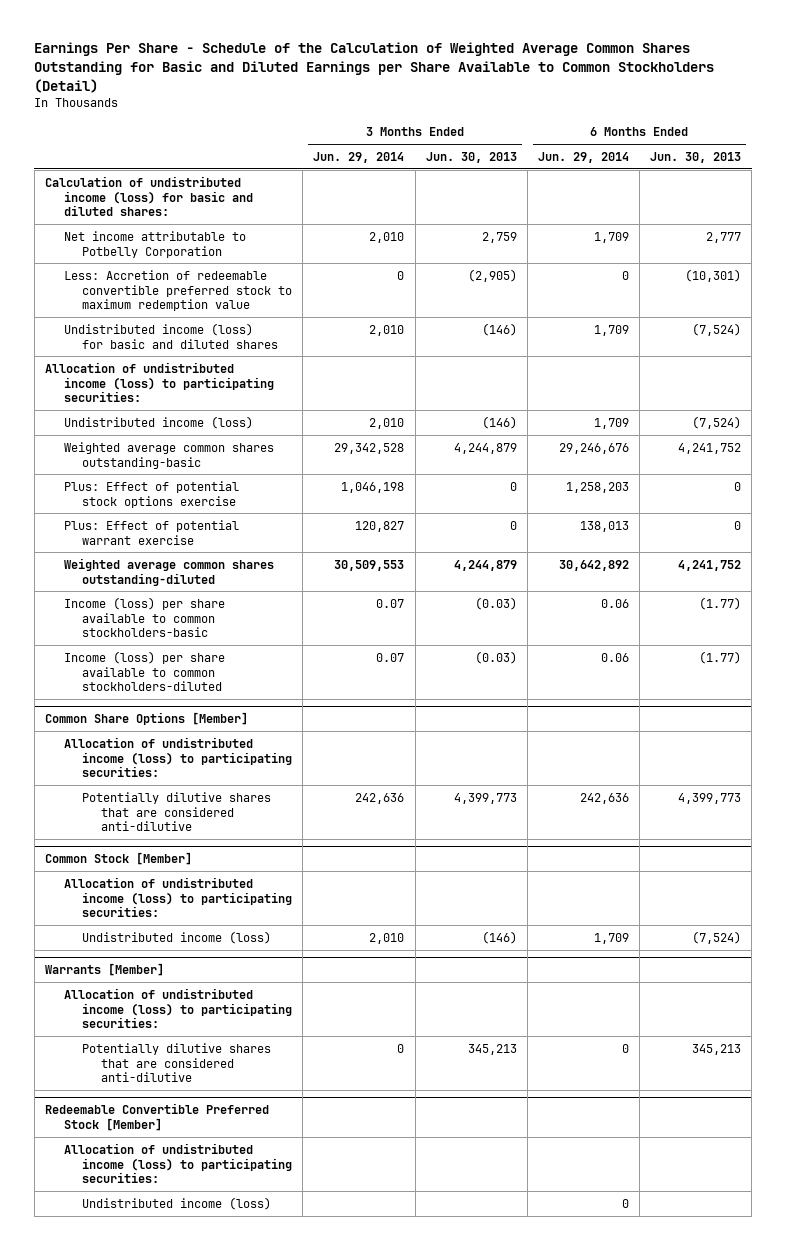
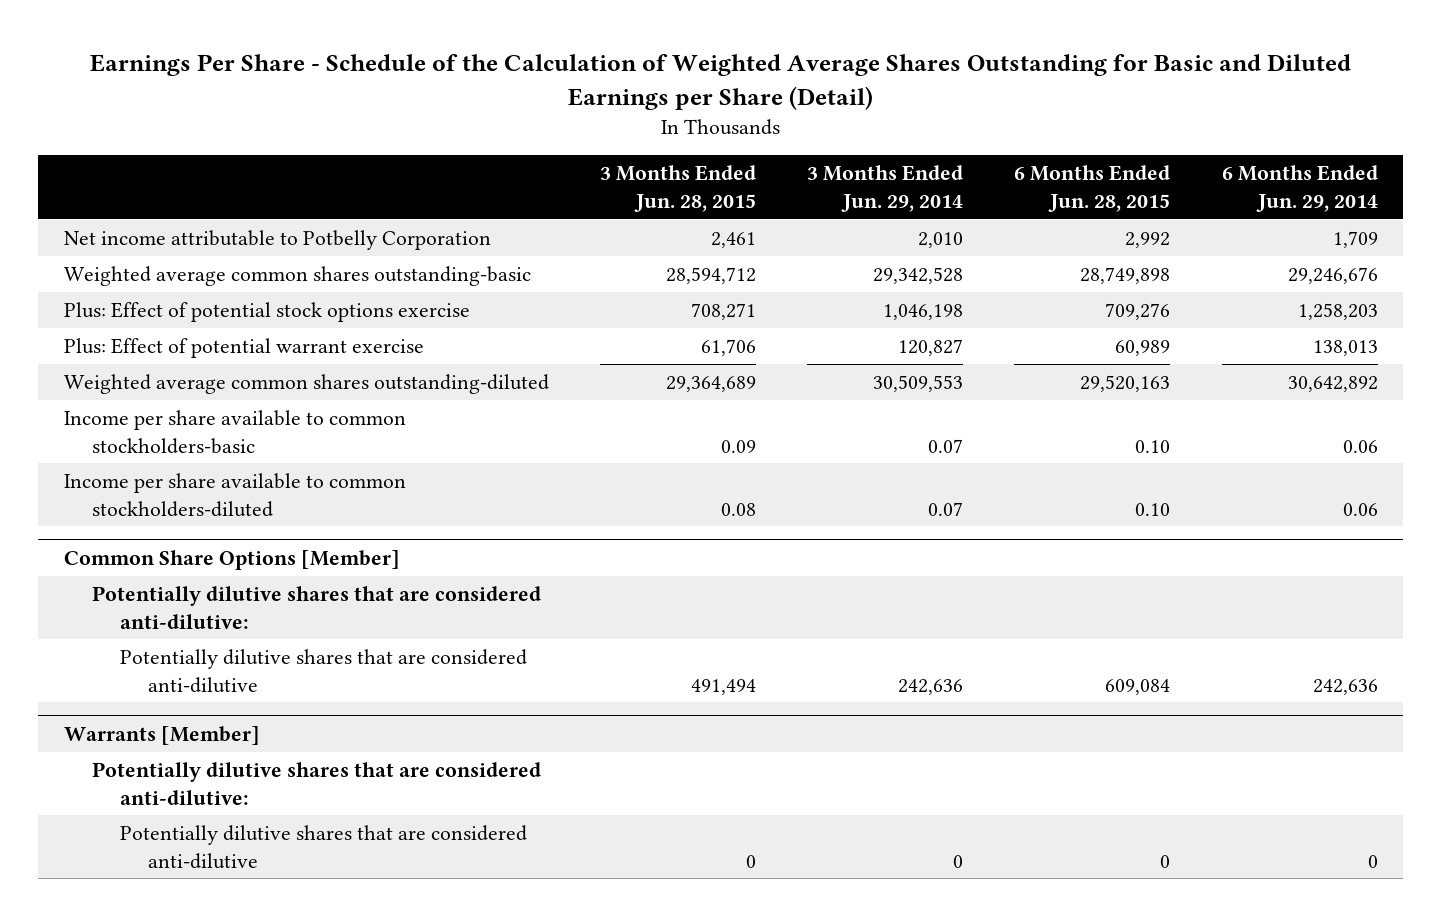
[34,42,715,93] Earnings Per Share - Schedule of the Calculation of Weighted Average Common Shares Outstanding for Basic and Diluted Earnings per Share Available to Common Stockholders (Detail) -> [89,54,1351,110] Earnings Per Share - Schedule of the Calculation of Weighted Average Shares Outstanding for Basic and Diluted Earnings per Share (Detail)
[425,151,517,163] Jun. 30, 2013 -> none
[649,151,741,163] Jun. 30, 2013 -> none
none -> [599,165,756,212] 3 Months Ended Jun. 28, 2015
none -> [1014,165,1171,212] 6 Months Ended Jun. 28, 2015
[44,175,253,217] Calculation of undistributed income (loss) for basic and diluted shares: -> none
[63,269,293,312] Less: Accretion of redeemable convertible preferred stock to maximum redemption value -> none
[63,322,279,349] Undistributed income (loss) for basic and diluted shares -> none
[44,361,274,403] Allocation of undistributed income (loss) to participating securities: -> none
[63,415,253,429] Undistributed income (loss) -> none
[63,596,225,638] Income (loss) per share available to common stockholders-basic -> [63,409,406,454] Income per share available to common stockholders-basic
[63,650,225,692] Income (loss) per share available to common stockholders-diluted -> [63,472,406,517] Income per share available to common stockholders-diluted
[63,736,293,778] Allocation of undistributed income (loss) to participating securities: -> none
none -> [91,585,541,629] Potentially dilutive shares that are considered anti-dilutive:
[44,852,192,866] Common Stock [Member] -> none
[63,876,293,918] Allocation of undistributed income (loss) to participating securities: -> none
[82,930,272,944] Undistributed income (loss) -> none
[63,987,293,1029] Allocation of undistributed income (loss) to participating securities: -> none
none -> [91,761,541,805] Potentially dilutive shares that are considered anti-dilutive:
[44,1103,269,1131] Redeemable Convertible Preferred Stock [Member] -> none
[63,1142,293,1184] Allocation of undistributed income (loss) to participating securities: -> none
[82,1196,272,1210] Undistributed income (loss) -> none

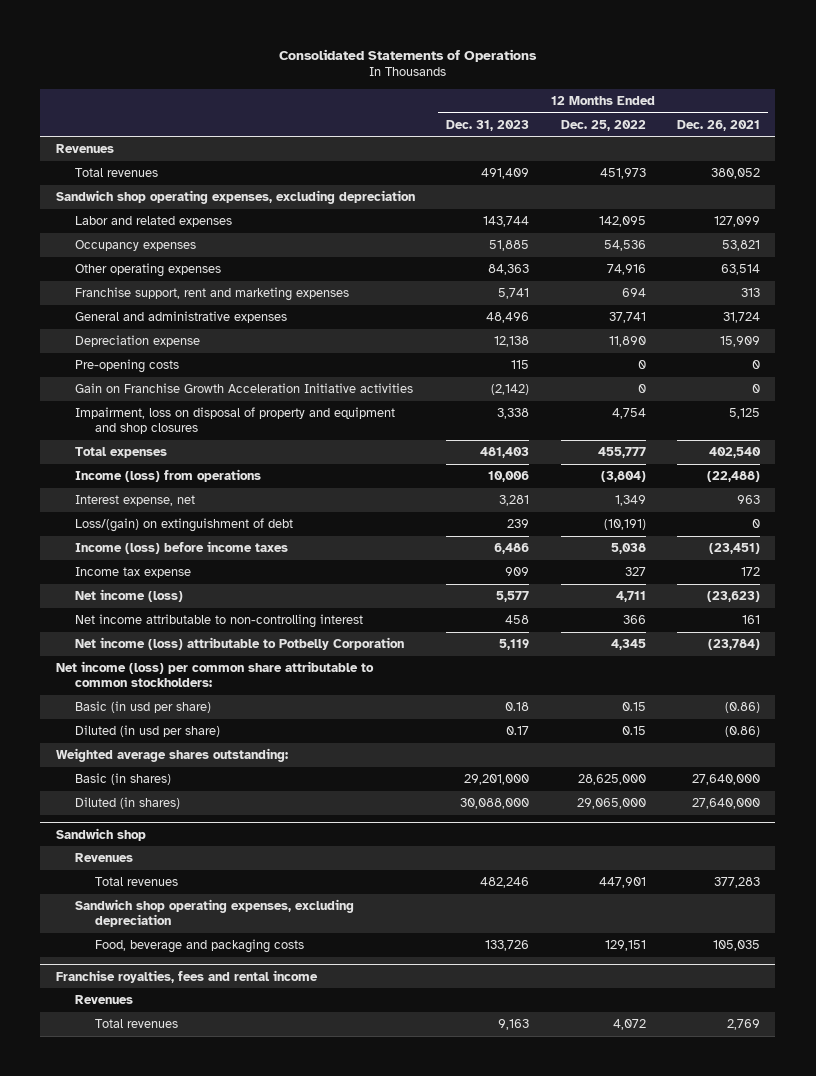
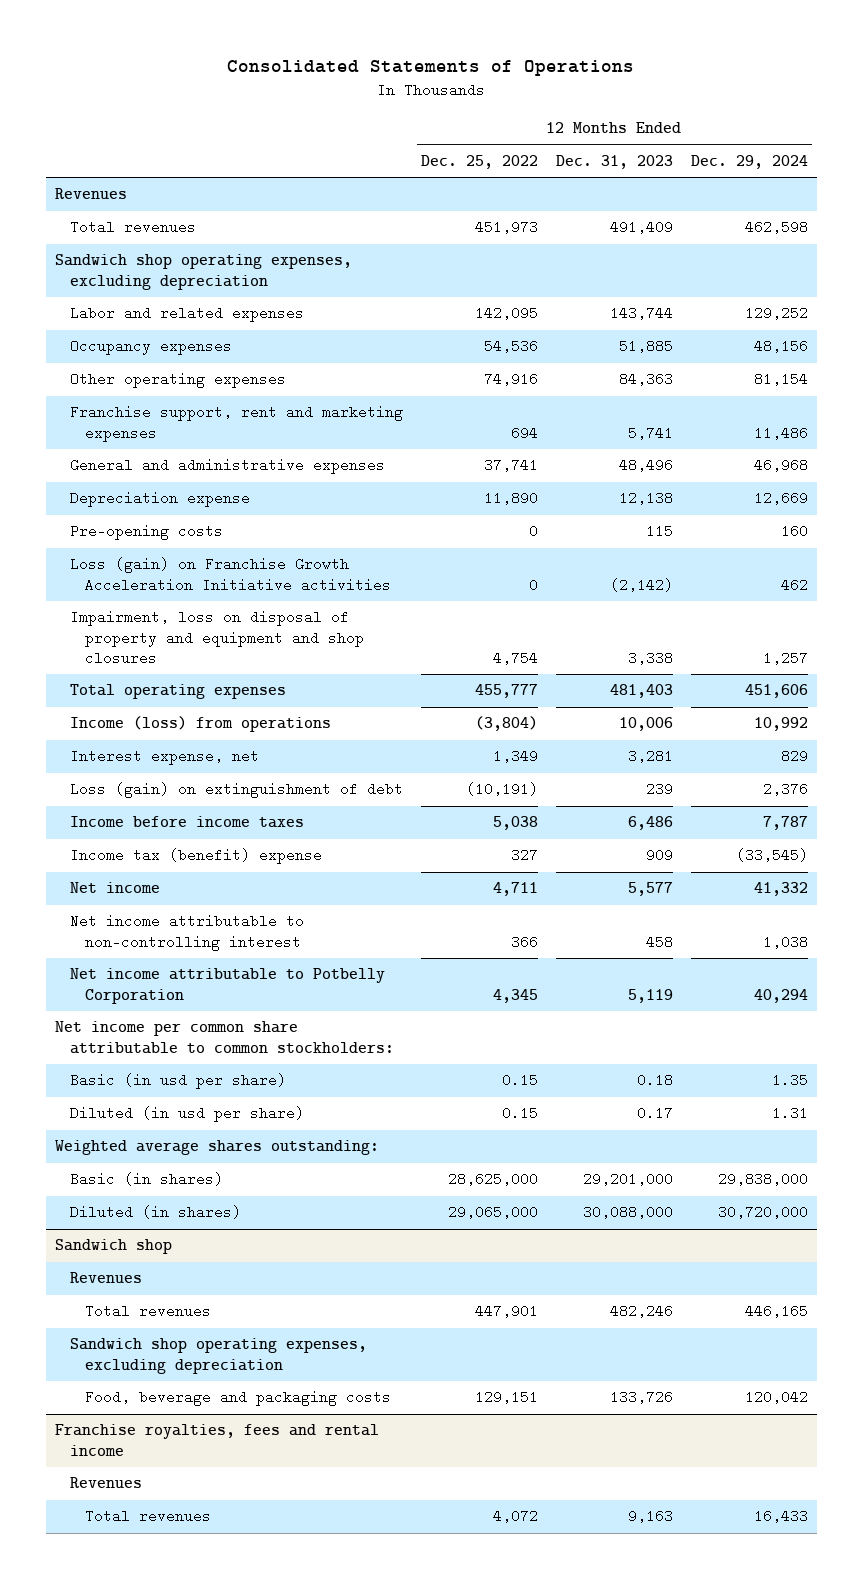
[676,119,760,131] Dec. 26, 2021 -> none
none -> [690,154,808,169] Dec. 29, 2024
[75,383,414,394] Gain on Franchise Growth Acceleration Initiative activities -> [70,557,392,592] Loss (gain) on Franchise Growth Acceleration Initiative activities
[75,447,168,459] Total expenses -> [70,684,287,700] Total operating expenses
[75,518,294,533] Loss/(gain) on extinguishment of debt -> [70,782,404,799] Loss (gain) on extinguishment of debt
[75,541,289,555] Income (loss) before income taxes -> [70,816,305,829] Income before income taxes
[75,567,192,579] Income tax expense -> [70,848,323,865] Income tax (benefit) expense
[75,589,184,603] Net income (loss) -> [70,882,161,894] Net income
[75,637,405,651] Net income (loss) attributable to Potbelly Corporation -> [70,968,386,1004] Net income attributable to Potbelly Corporation
[56,661,375,687] Net income (loss) per common share attributable to common stockholders: -> [55,1021,395,1054] Net income per common share attributable to common stockholders:

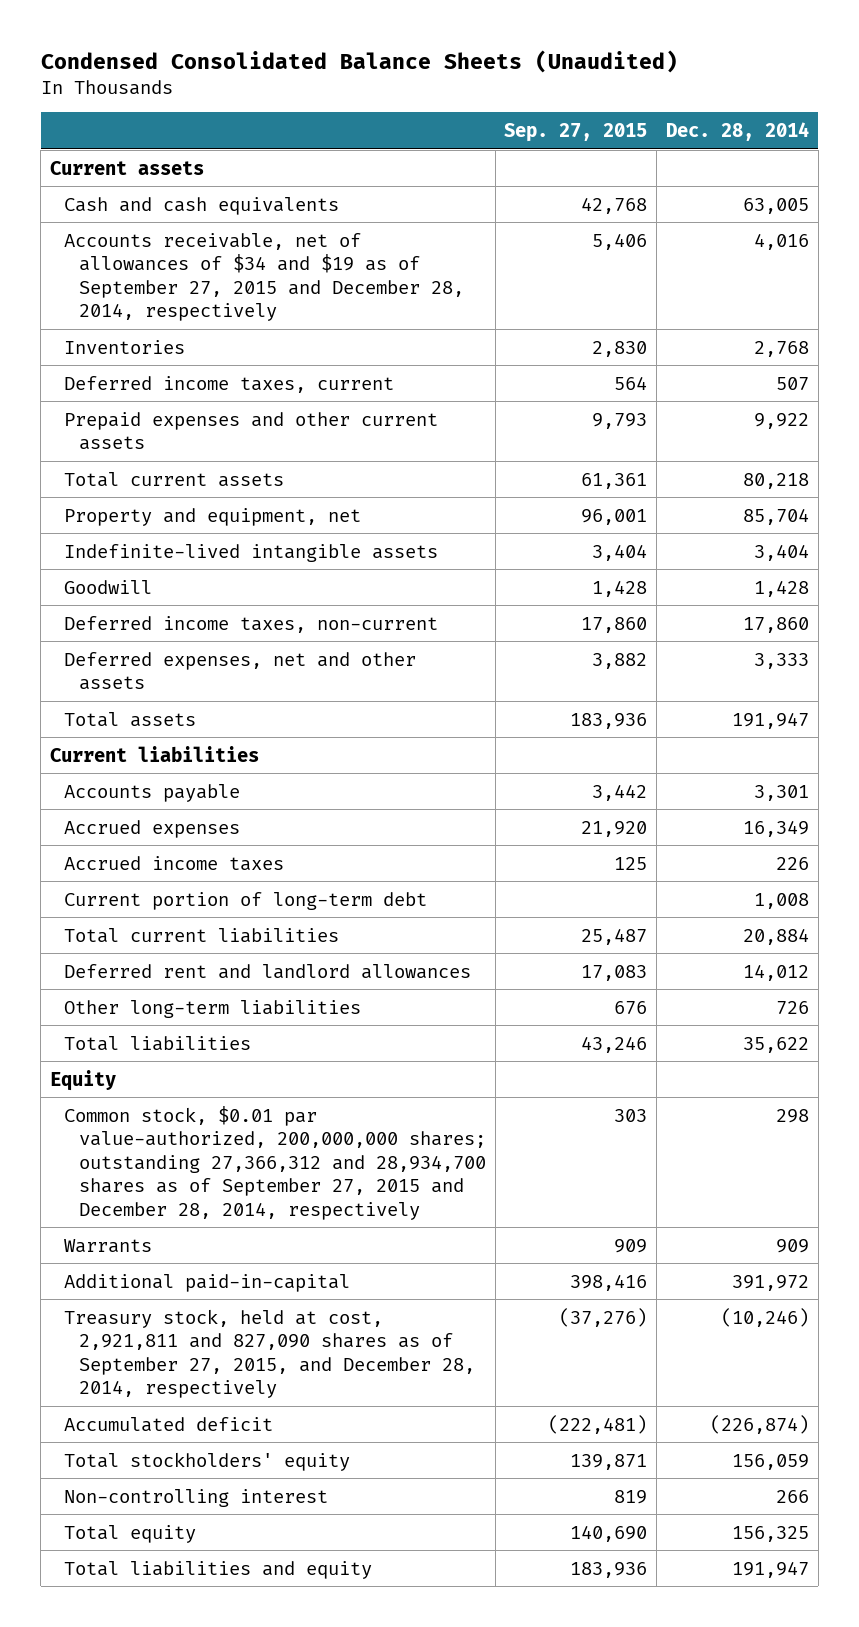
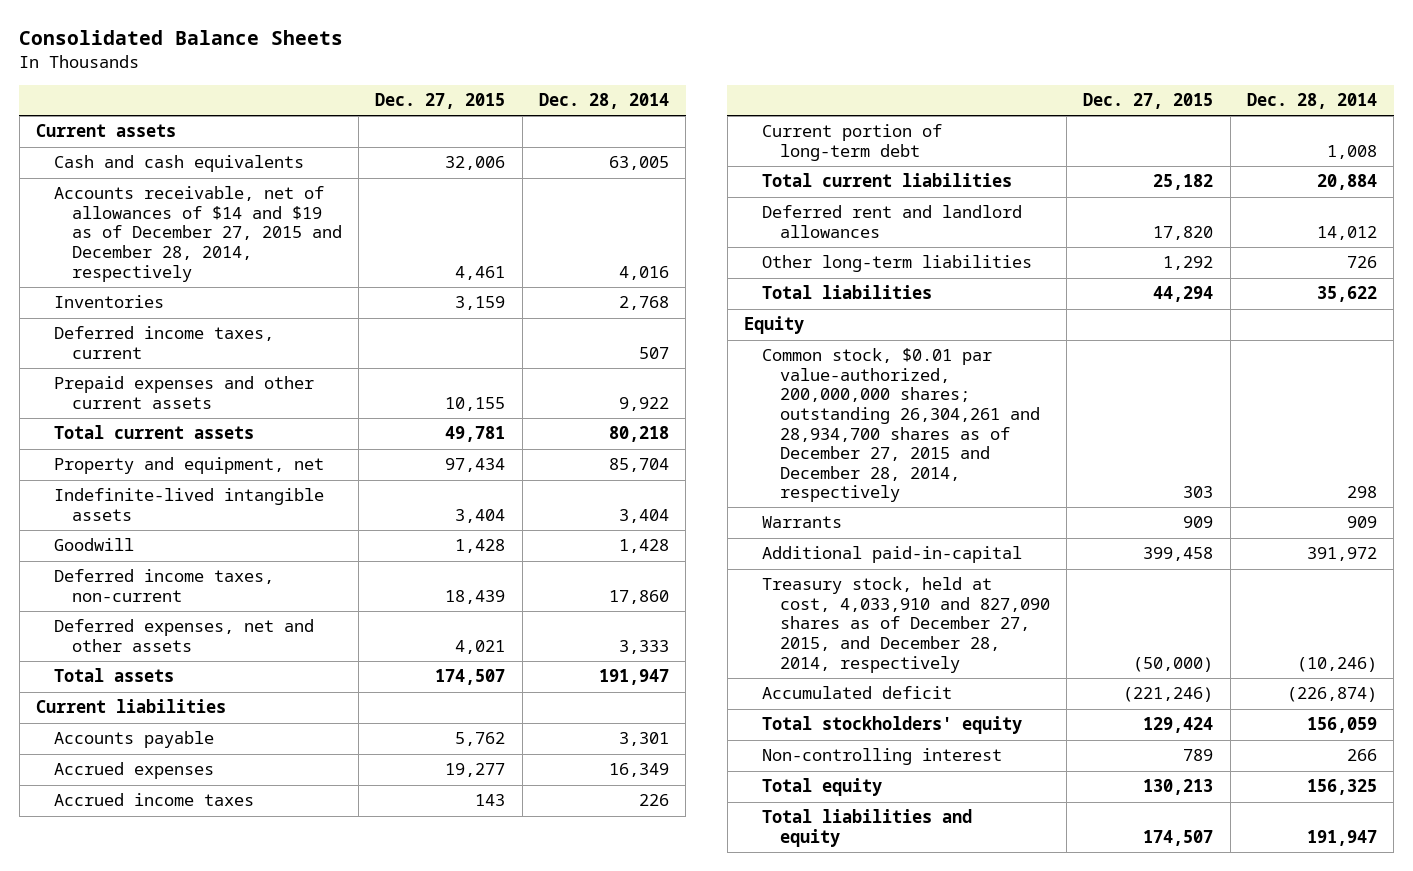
[40,50,678,74] Condensed Consolidated Balance Sheets (Unaudited) -> [19,30,344,46] Consolidated Balance Sheets
[504,122,648,142] Sep. 27, 2015 -> none
none -> [375,92,506,109] Dec. 27, 2015
[64,232,464,322] Accounts receivable, net of allowances of $34 and $19 as of September 27, 2015 and December 28, 2014, respectively -> [53,186,342,282] Accounts receivable, net of allowances of $14 and $19 as of December 27, 2015 and December 28, 2014, respectively
[64,1105,486,1220] Common stock, $0.01 par value-authorized, 200,000,000 shares; outstanding 27,366,312 and 28,934,700 shares as of September 27, 2015 and December 28, 2014, respectively -> [762,348,1040,503] Common stock, $0.01 par value-authorized, 200,000,000 shares; outstanding 26,304,261 and 28,934,700 shares as of December 27, 2015 and December 28, 2014, respectively
[64,1308,475,1399] Treasury stock, held at cost, 2,921,811 and 827,090 shares as of September 27, 2015, and December 28, 2014, respectively -> [762,577,1050,673] Treasury stock, held at cost, 4,033,910 and 827,090 shares as of December 27, 2015, and December 28, 2014, respectively

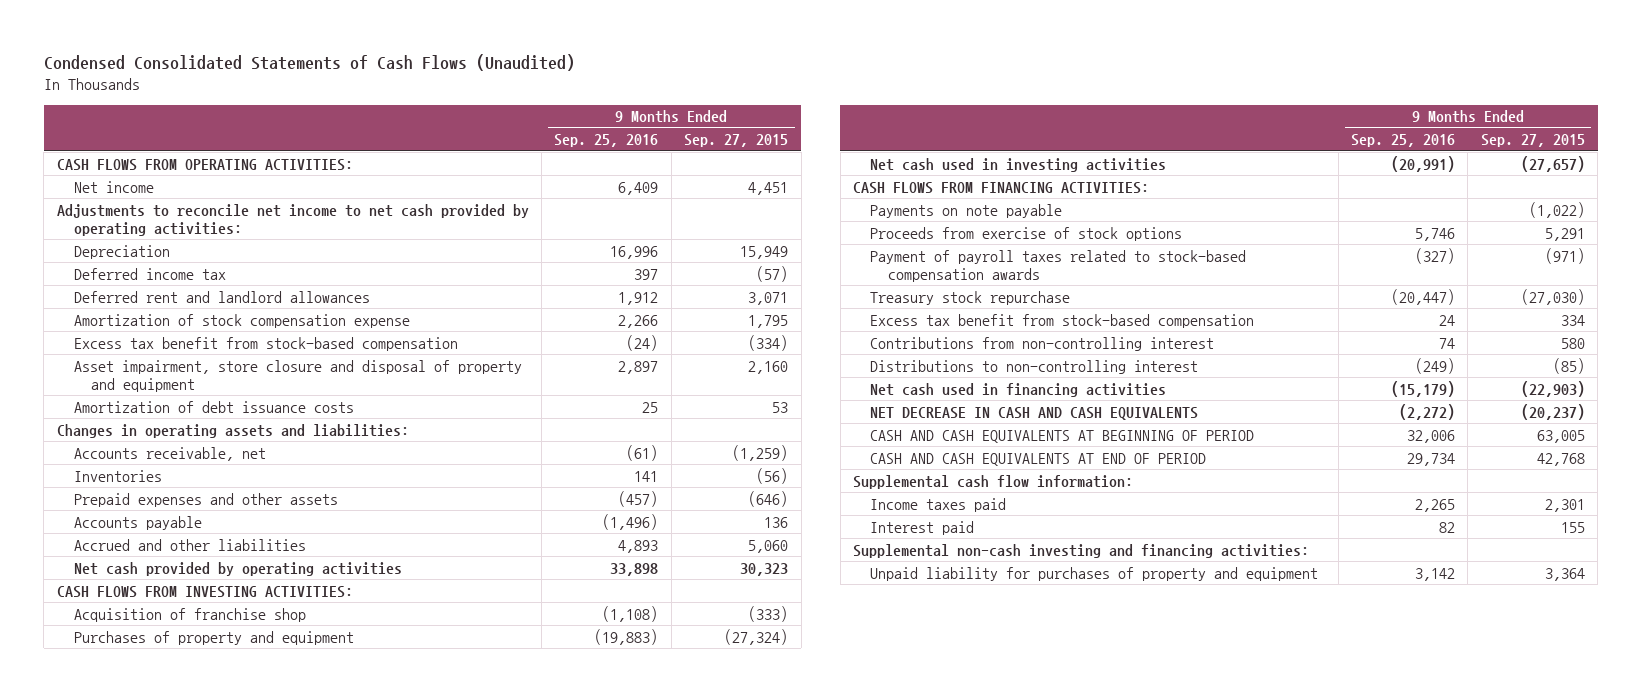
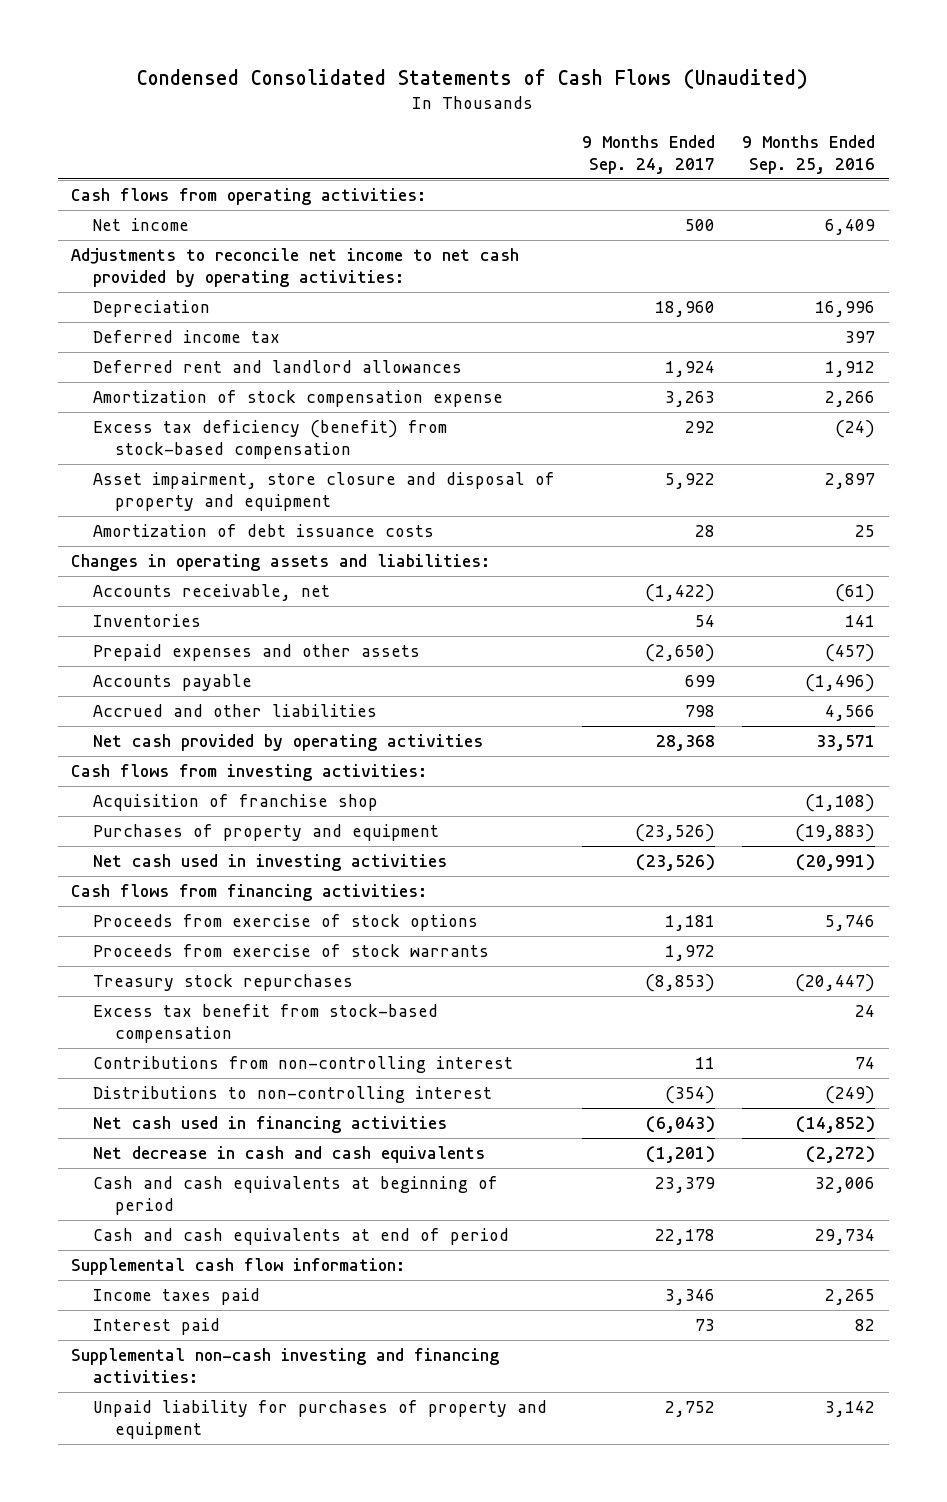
[684,134,789,148] Sep. 27, 2015 -> none
none -> [582,134,716,174] 9 Months Ended Sep. 24, 2017
[56,158,353,171] CASH FLOWS FROM OPERATING ACTIVITIES: -> [71,188,427,206] Cash flows from operating activities:
[73,336,458,351] Excess tax benefit from stock-based compensation -> [93,420,448,460] Excess tax deficiency (benefit) from stock-based compensation
[618,539,659,553] 4,893 -> [825,705,876,722] 4,566
[610,562,659,576] 33,898 -> [816,735,876,752] 33,571
[56,585,353,598] CASH FLOWS FROM INVESTING ACTIVITIES: -> [71,764,428,782] Cash flows from investing activities:
[870,203,1063,218] Payments on note payable -> none
[853,181,1150,194] CASH FLOWS FROM FINANCING ACTIVITIES: -> [71,884,428,902] Cash flows from financing activities:
[870,249,1247,282] Payment of payroll taxes related to stock-based compensation awards -> none
none -> [93,944,490,958] Proceeds from exercise of stock warrants
[870,290,1071,305] Treasury stock repurchase -> [93,974,354,992] Treasury stock repurchases
[1390,380,1455,397] (15,179) -> [796,1116,876,1134] (14,852)
[870,406,1199,420] NET DECREASE IN CASH AND CASH EQUIVALENTS -> [93,1146,486,1164] Net decrease in cash and cash equivalents
[870,429,1255,443] CASH AND CASH EQUIVALENTS AT BEGINNING OF PERIOD -> [93,1176,499,1216] Cash and cash equivalents at beginning of period
[870,452,1207,466] CASH AND CASH EQUIVALENTS AT END OF PERIOD -> [93,1228,510,1246] Cash and cash equivalents at end of period

